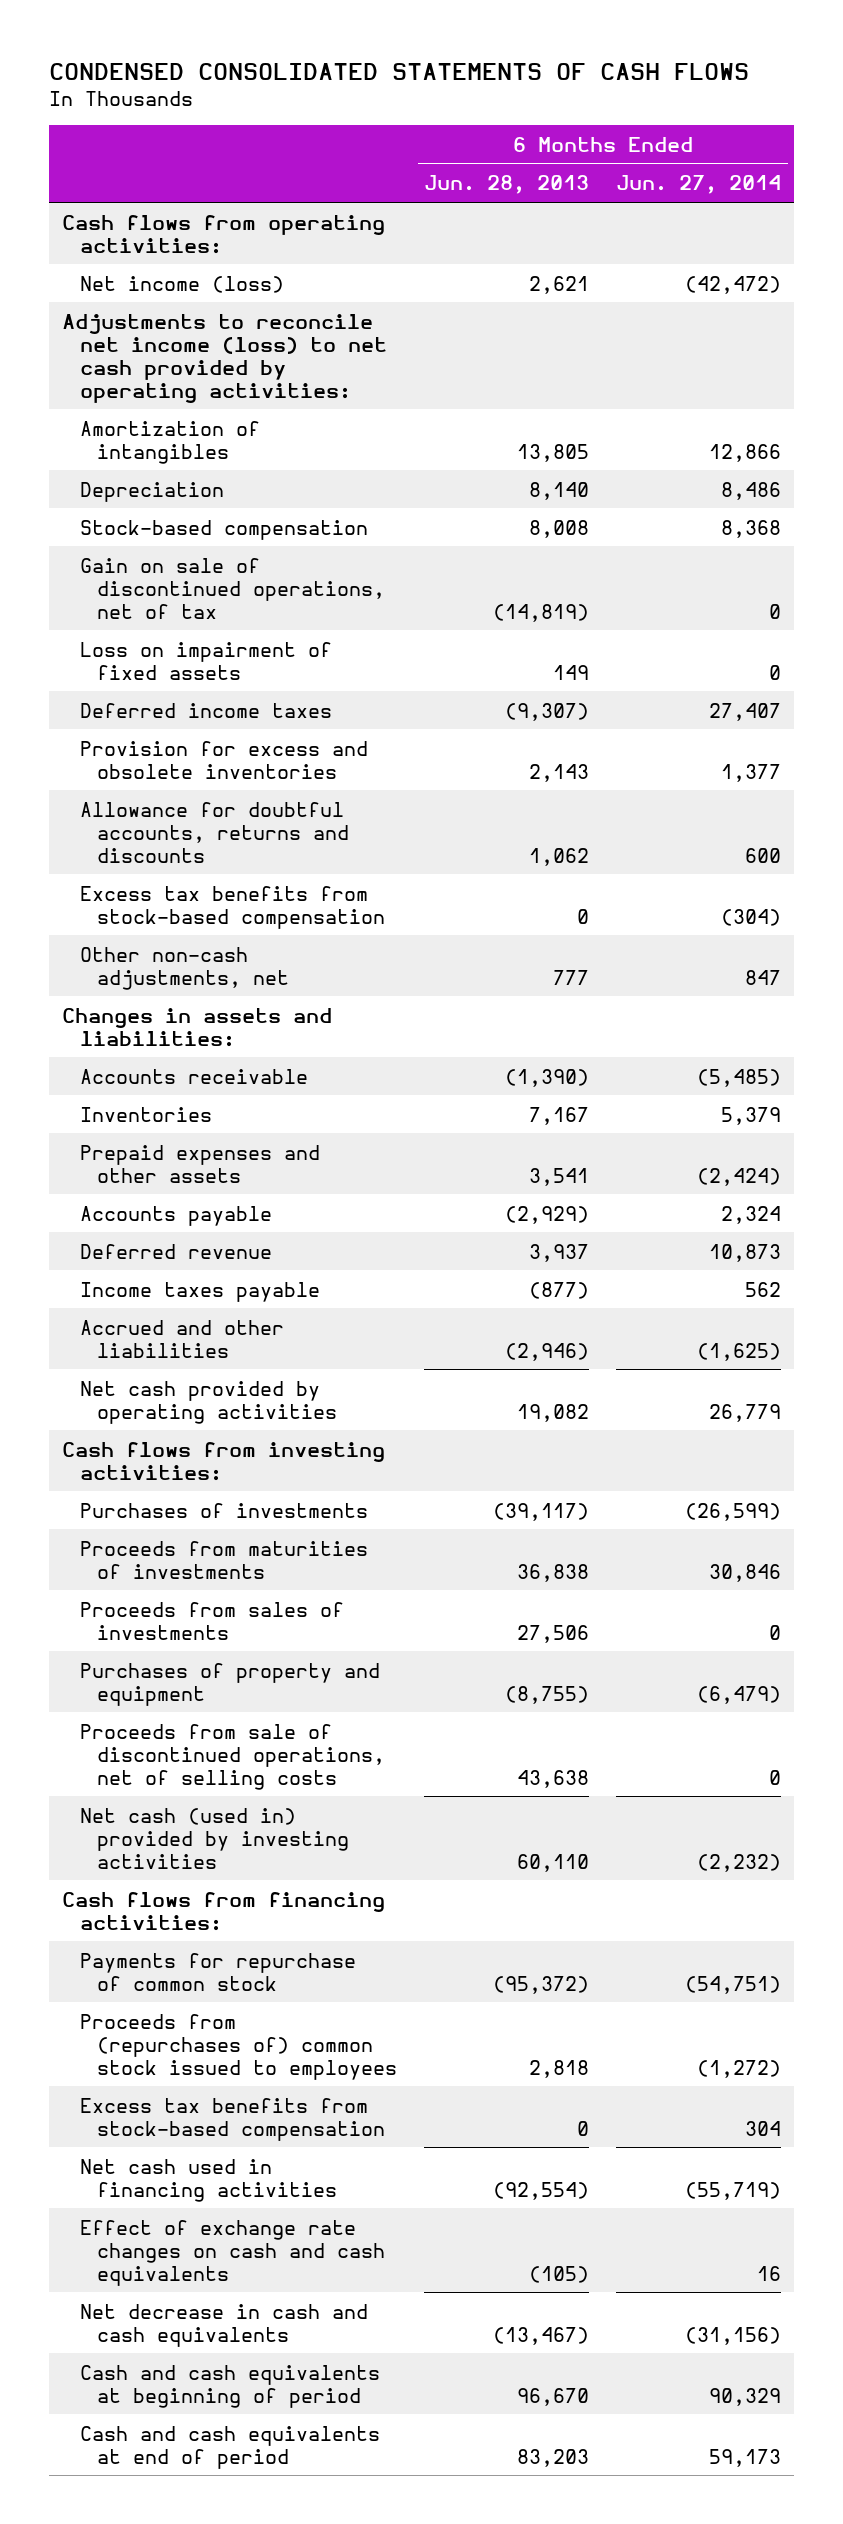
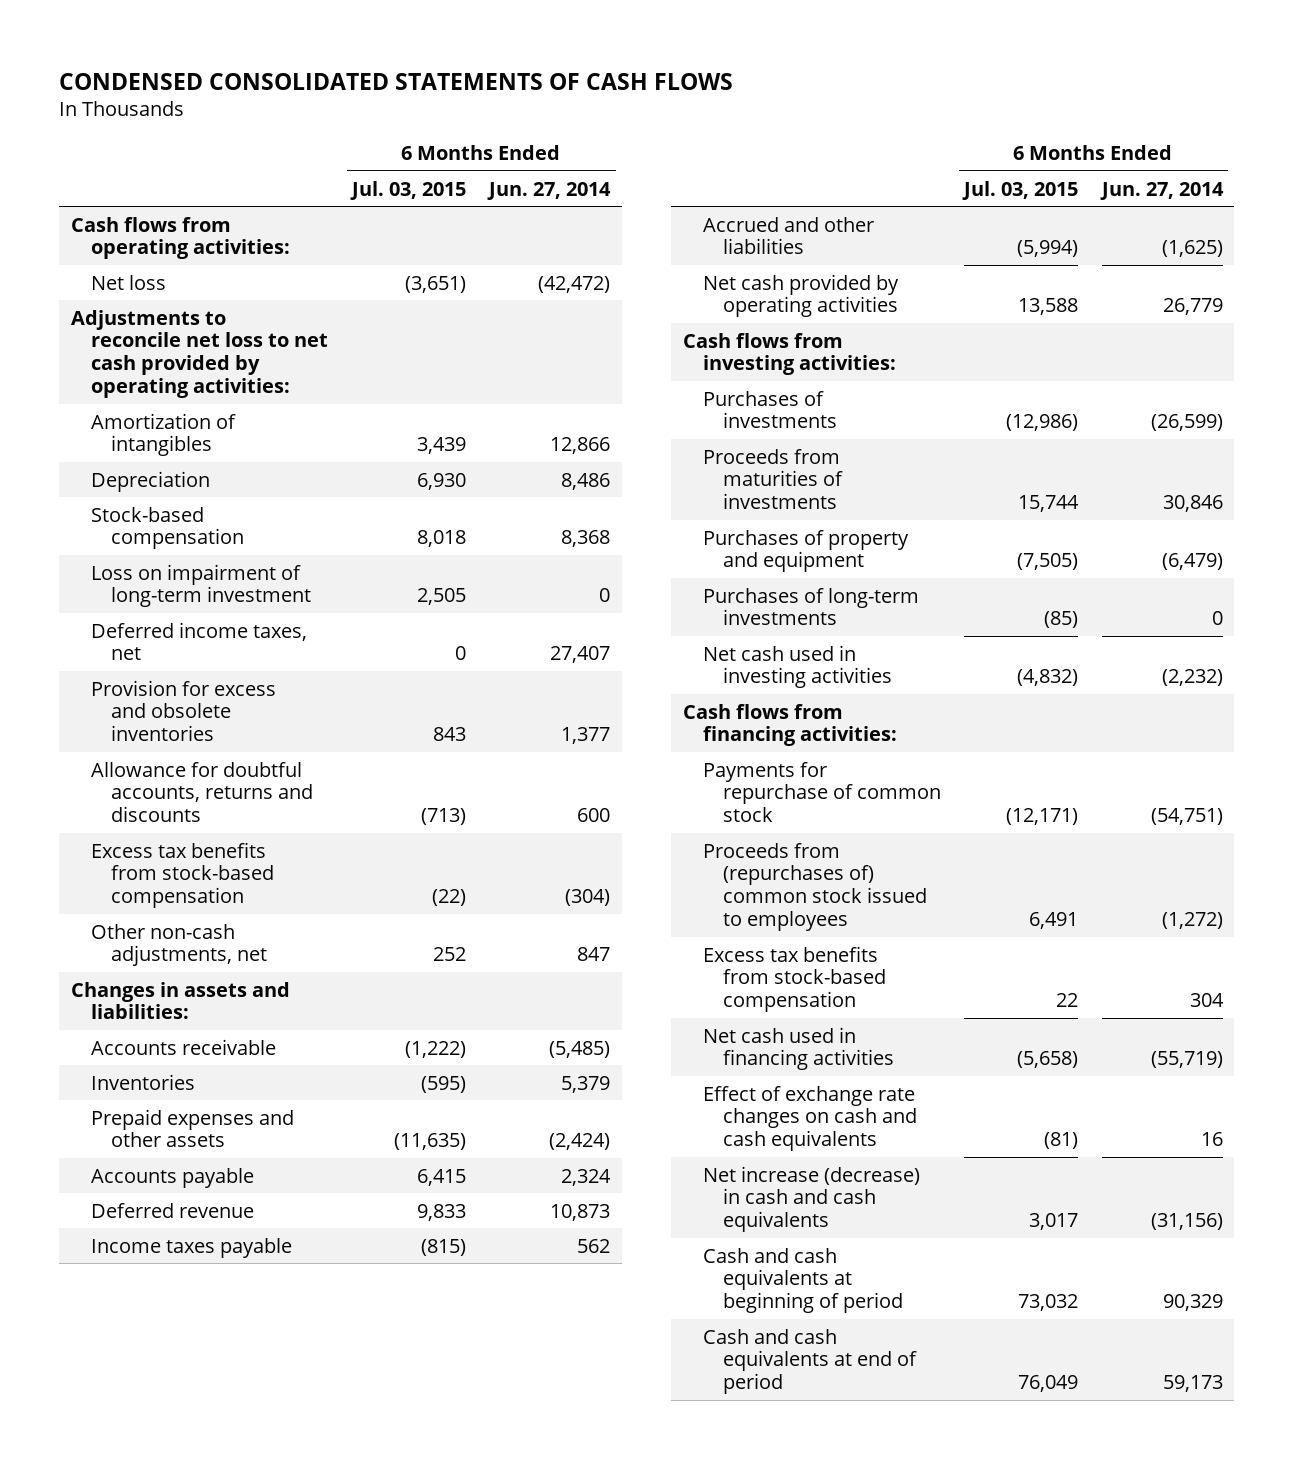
[424,175,590,195] Jun. 28, 2013 -> none
none -> [350,180,467,200] Jul. 03, 2015
[79,275,284,293] Net income (loss) -> [90,274,166,290] Net loss
[62,313,387,403] Adjustments to reconcile net income (loss) to net cash provided by operating activities: -> [70,309,328,398] Adjustments to reconcile net loss to net cash provided by operating activities:
[79,557,386,619] Gain on sale of discontinued operations, net of tax -> none
[79,641,332,680] Loss on impairment of fixed assets -> none
none -> [90,563,312,608] Loss on impairment of long-term investment
[79,702,332,718] Deferred income taxes -> [90,621,307,661] Deferred income taxes, net
[79,1601,344,1640] Proceeds from sales of investments -> none
[79,1723,386,1790] Proceeds from sale of discontinued operations, net of selling costs -> none
none -> [702,587,919,626] Purchases of long-term investments
[79,1807,350,1869] Net cash (used in) provided by investing activities -> [702,644,893,689] Net cash used in investing activities
[79,2303,368,2347] Net decrease in cash and cash equivalents -> [702,1165,920,1233] Net increase (decrease) in cash and cash equivalents

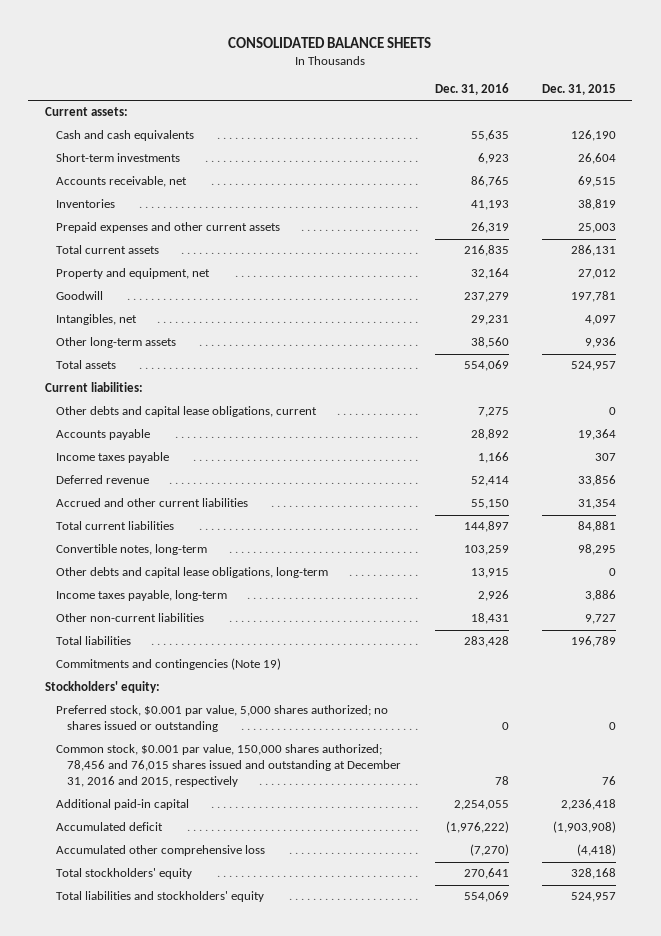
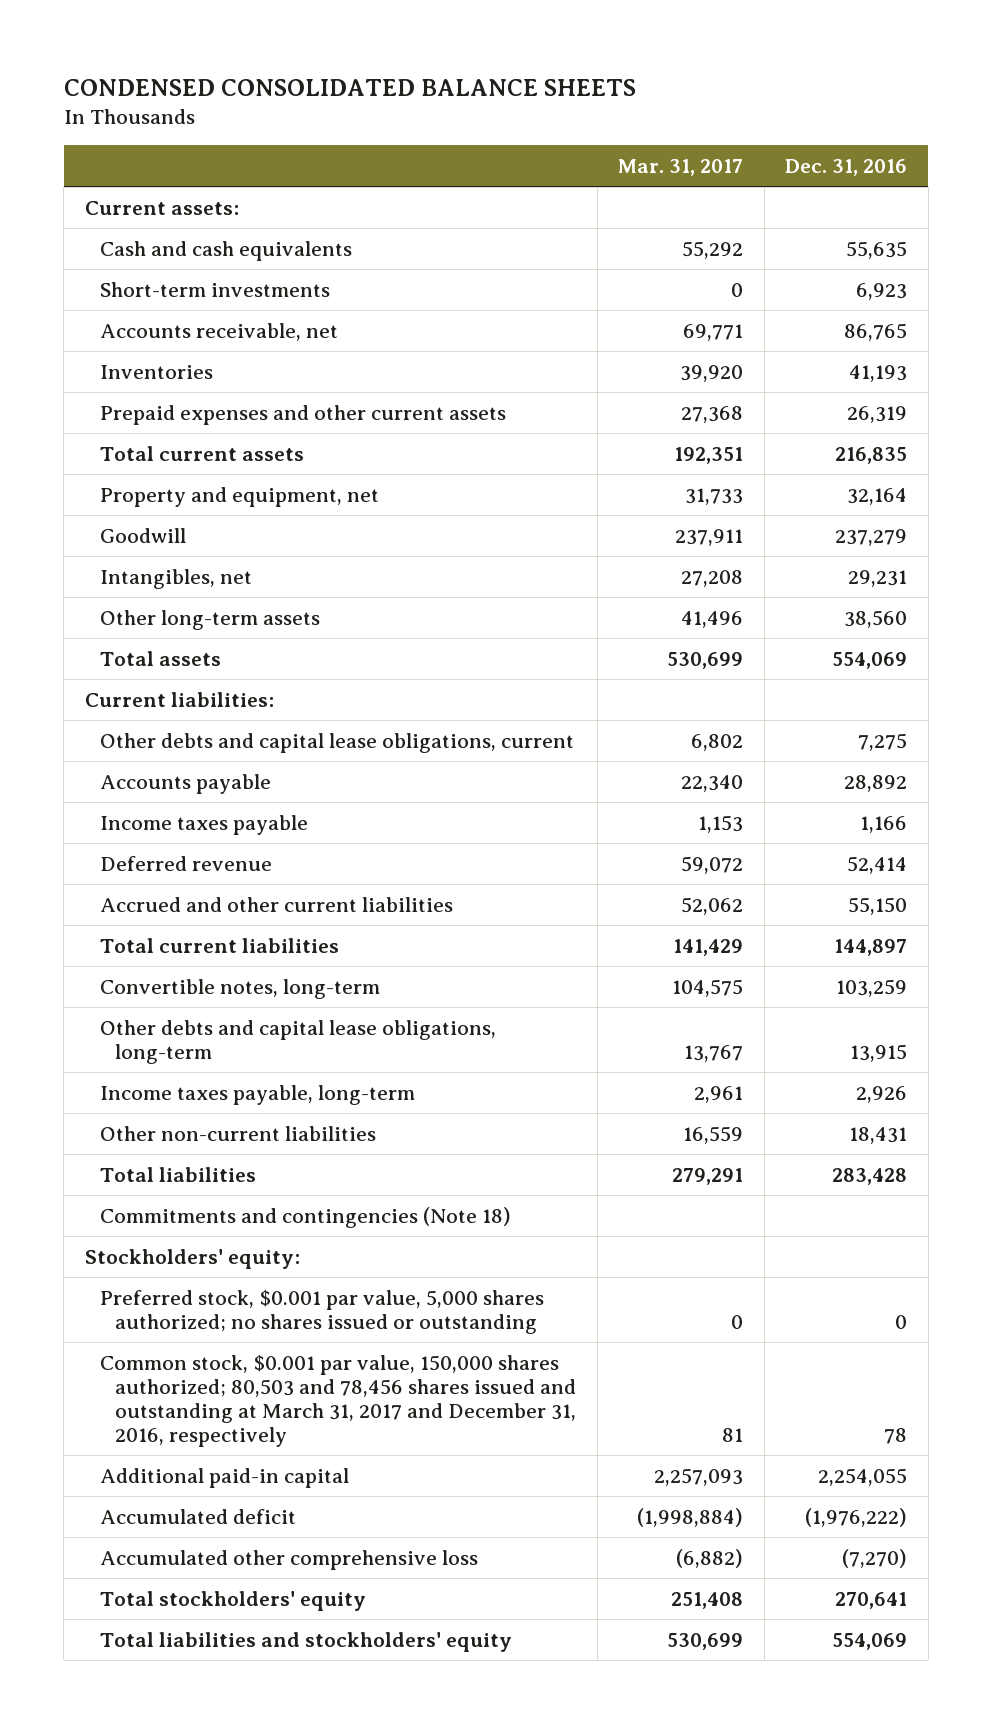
[228,36,432,48] CONSOLIDATED BALANCE SHEETS -> [63,79,636,97] CONDENSED CONSOLIDATED BALANCE SHEETS
[541,83,616,95] Dec. 31, 2015 -> none
none -> [618,159,744,177] Mar. 31, 2017
[56,658,282,671] Commitments and contingencies (Note 19) -> [99,1206,511,1228] Commitments and contingencies (Note 18)
[56,744,402,788] Common stock, $0.001 par value, 150,000 shares authorized; 78,456 and 76,015 shares issued and outstanding at December 31, 2016 and 2015, respectively -> [99,1354,577,1448] Common stock, $0.001 par value, 150,000 shares authorized; 80,503 and 78,456 shares issued and outstanding at March 31, 2017 and December 31, 2016, respectively

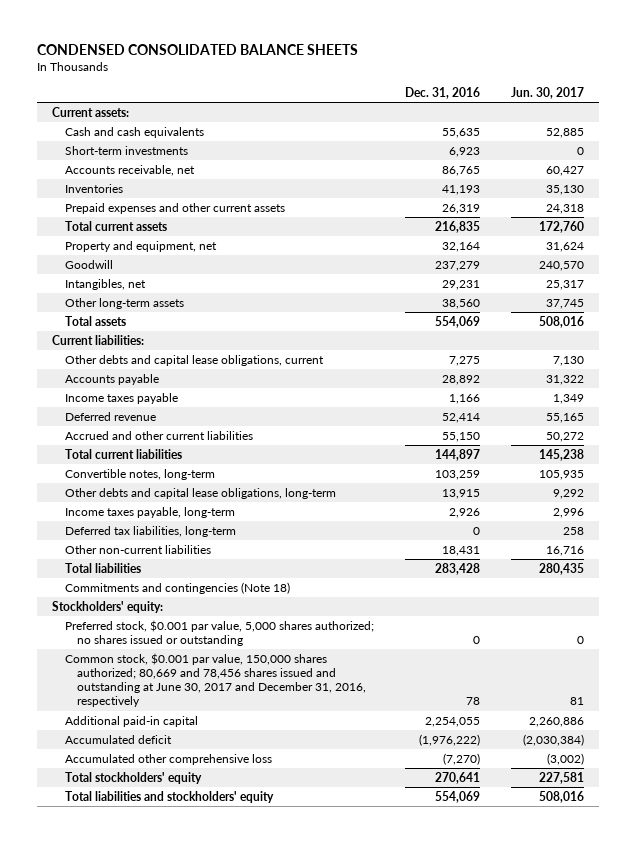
[618,159,744,177] Mar. 31, 2017 -> none
none -> [510,87,584,100] Jun. 30, 2017
none -> [64,525,236,537] Deferred tax liabilities, long-term
[99,1354,577,1448] Common stock, $0.001 par value, 150,000 shares authorized; 80,503 and 78,456 shares issued and outstanding at March 31, 2017 and December 31, 2016, respectively -> [64,652,366,708] Common stock, $0.001 par value, 150,000 shares authorized; 80,669 and 78,456 shares issued and outstanding at June 30, 2017 and December 31, 2016, respectively

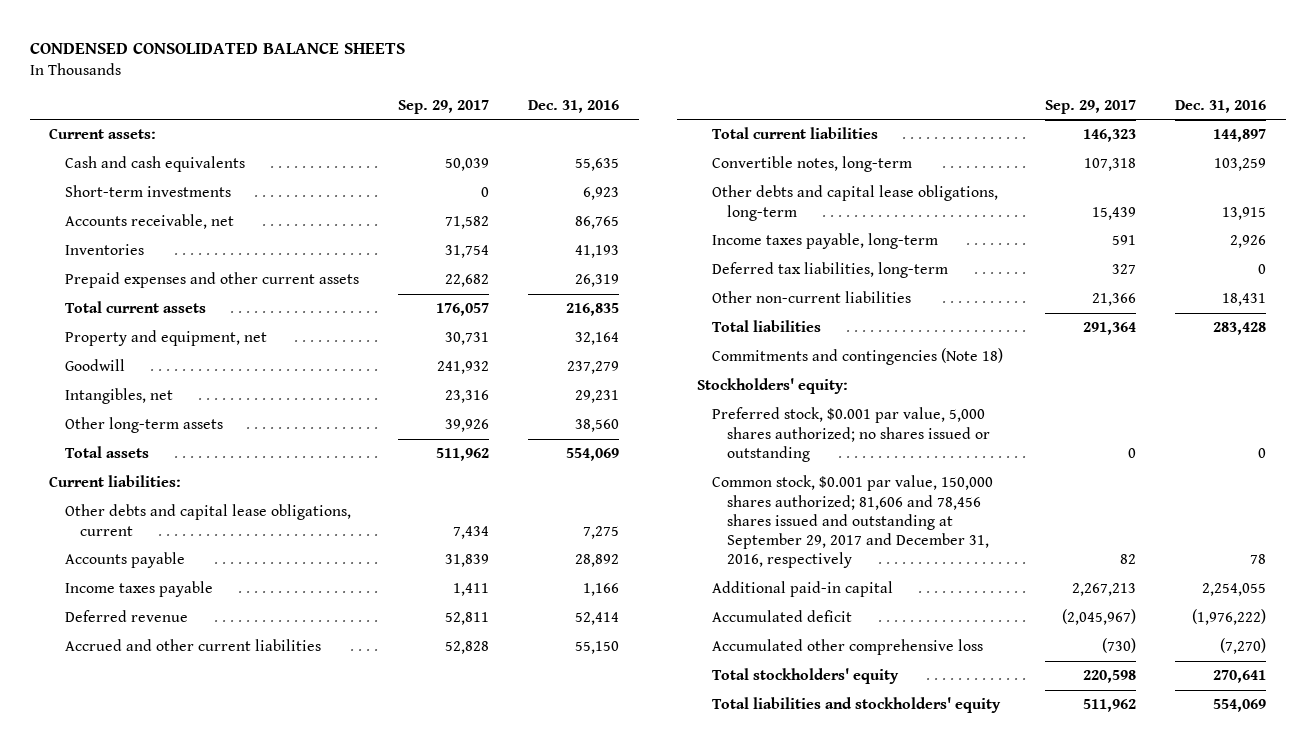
[510,87,584,100] Jun. 30, 2017 -> none
none -> [397,99,489,114] Sep. 29, 2017
[64,652,366,708] Common stock, $0.001 par value, 150,000 shares authorized; 80,669 and 78,456 shares issued and outstanding at June 30, 2017 and December 31, 2016, respectively -> [712,475,994,569] Common stock, $0.001 par value, 150,000 shares authorized; 81,606 and 78,456 shares issued and outstanding at September 29, 2017 and December 31, 2016, respectively

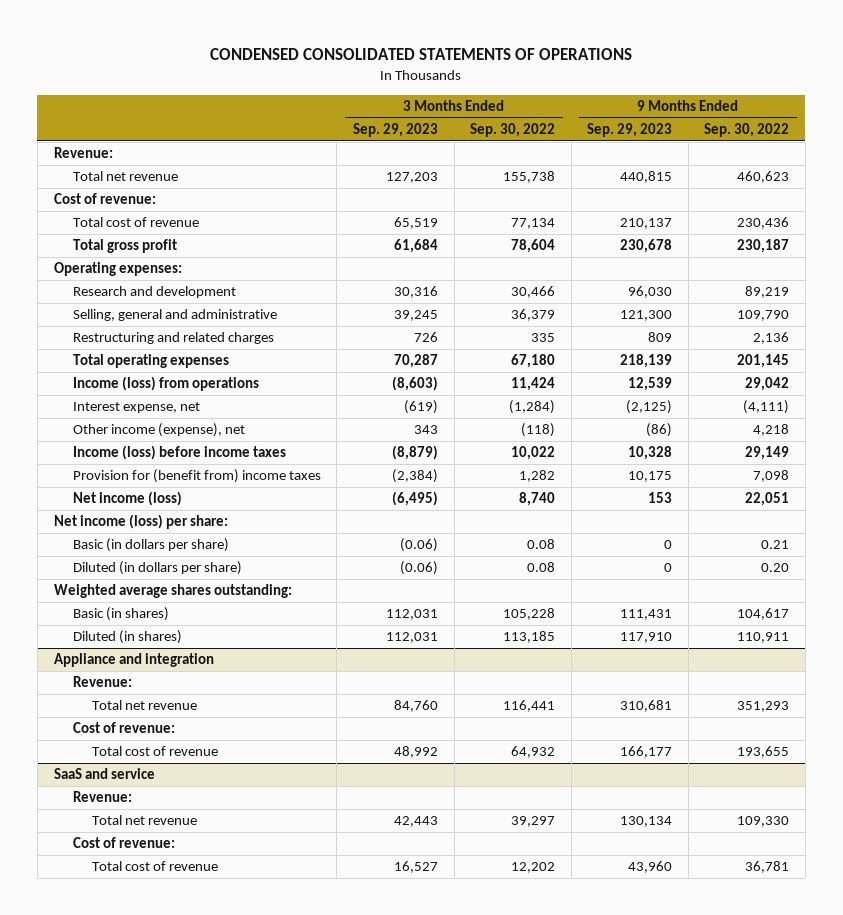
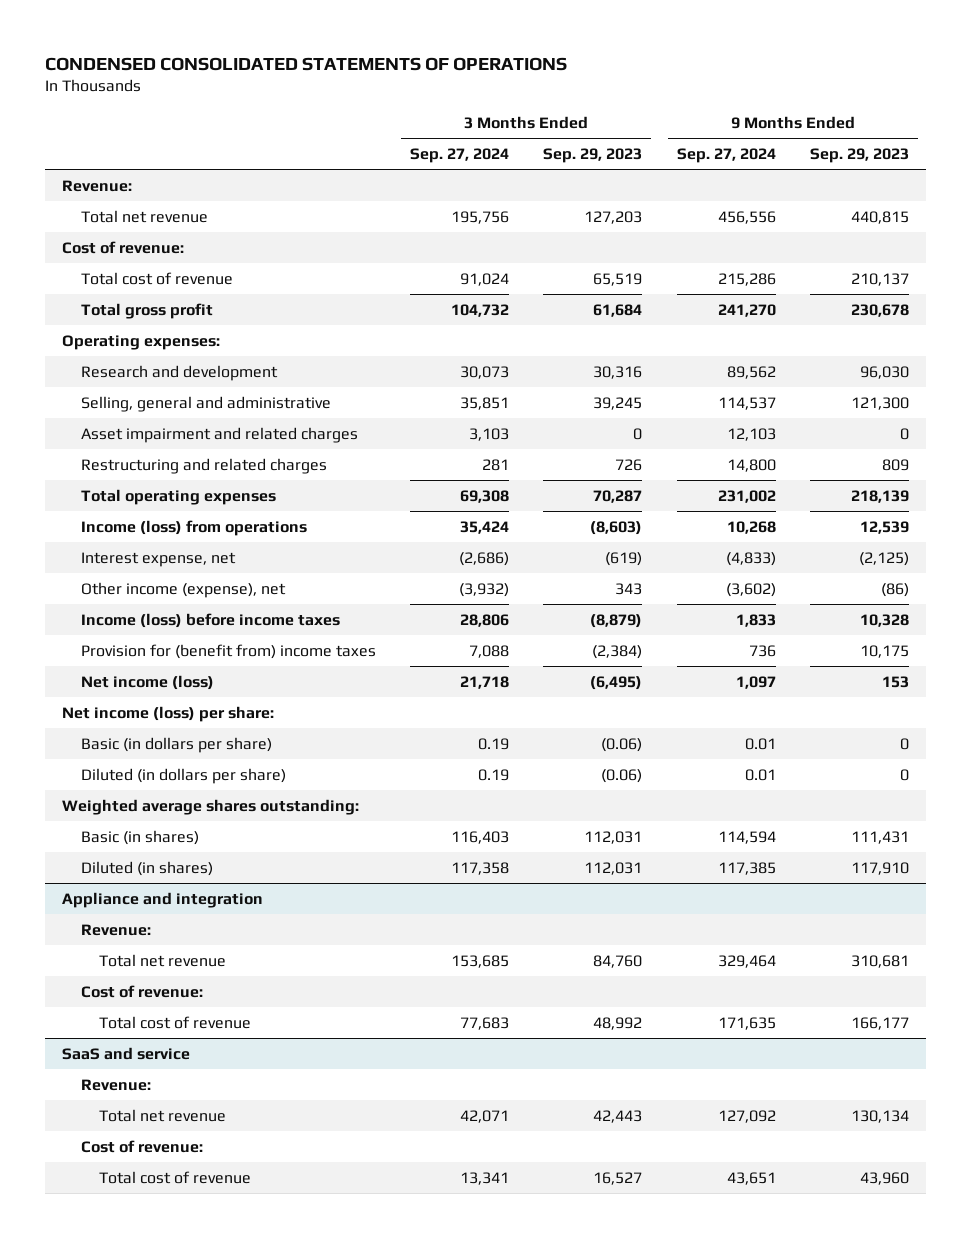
[470,123,556,138] Sep. 30, 2022 -> none
[704,123,790,138] Sep. 30, 2022 -> none
none -> [409,147,509,163] Sep. 27, 2024
none -> [676,147,776,163] Sep. 27, 2024
none -> [80,426,358,443] Asset impairment and related charges

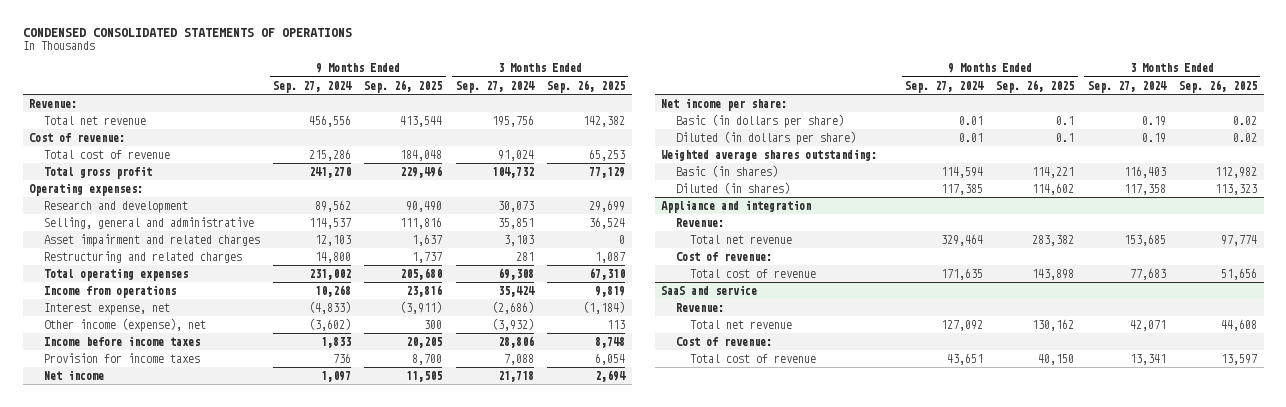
[543,147,643,163] Sep. 29, 2023 -> none
[810,147,910,163] Sep. 29, 2023 -> none
none -> [364,79,443,93] Sep. 26, 2025
none -> [546,79,625,93] Sep. 26, 2025
[80,519,307,536] Income (loss) from operations -> [43,285,176,299] Income from operations
[80,612,340,628] Income (loss) before income taxes -> [43,336,200,347] Income before income taxes
[80,643,376,659] Provision for (benefit from) income taxes -> [43,353,200,364] Provision for income taxes
[80,674,214,690] Net income (loss) -> [43,370,104,381] Net income
[62,705,275,722] Net income (loss) per share: -> [661,98,788,112] Net income per share:

